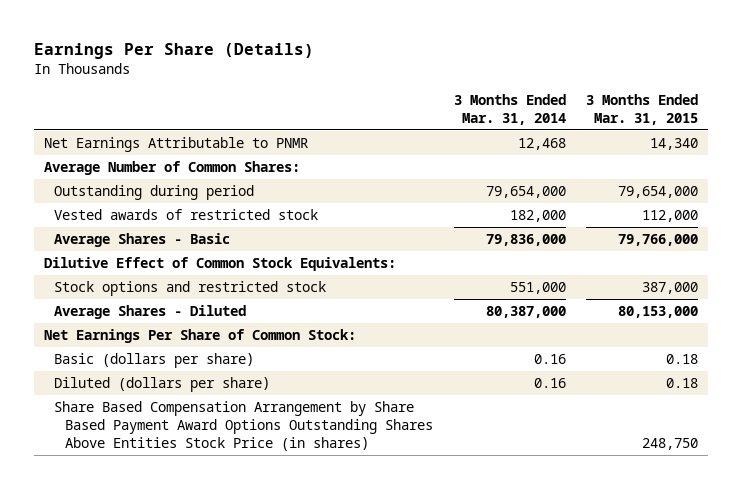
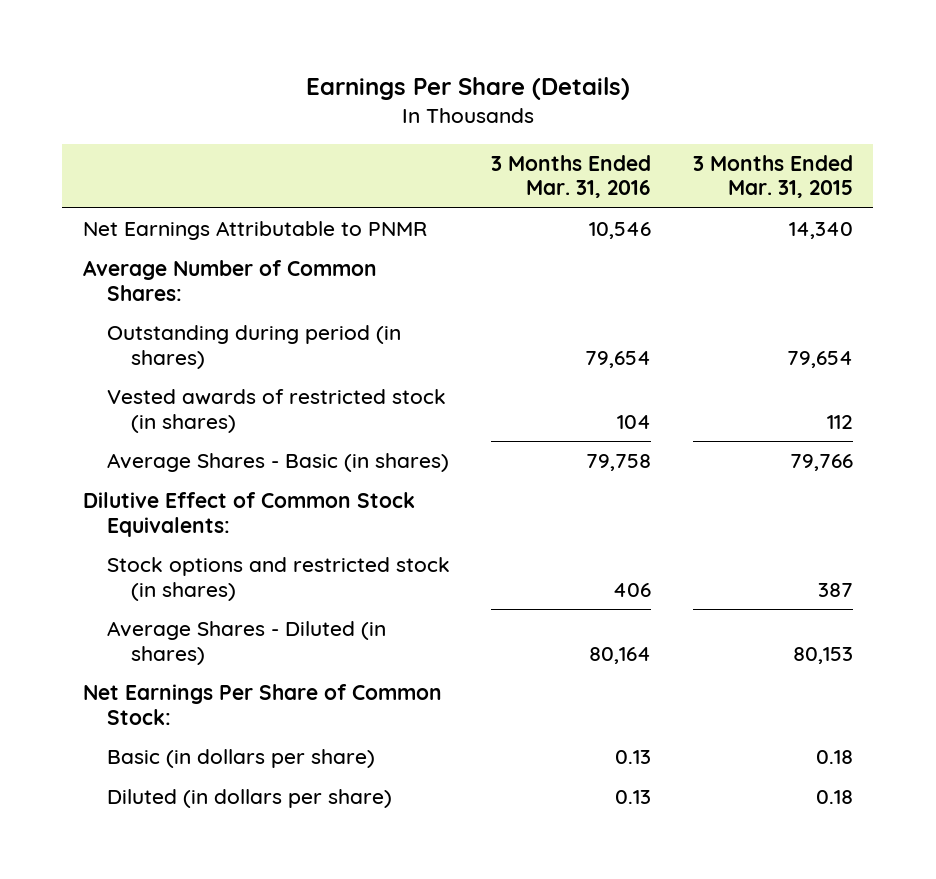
[453,93,566,125] 3 Months Ended Mar. 31, 2014 -> none
none -> [491,155,652,199] 3 Months Ended Mar. 31, 2016
[54,184,255,200] Outstanding during period -> [107,325,402,369] Outstanding during period (in shares)
[618,185,699,198] 79,654,000 -> [786,350,853,368] 79,654
[54,208,319,220] Vested awards of restricted stock -> [107,389,447,433] Vested awards of restricted stock (in shares)
[642,209,699,222] 112,000 -> [826,414,853,429] 112
[54,232,231,247] Average Shares - Basic -> [107,453,450,473] Average Shares - Basic (in shares)
[618,233,699,246] 79,766,000 -> [789,454,853,472] 79,766
[54,280,327,296] Stock options and restricted stock -> [107,557,451,601] Stock options and restricted stock (in shares)
[642,281,699,294] 387,000 -> [817,582,853,597] 387
[54,304,247,319] Average Shares - Diluted -> [107,621,387,665] Average Shares - Diluted (in shares)
[618,305,699,318] 80,153,000 -> [792,646,853,664] 80,153
[54,400,433,451] Share Based Compensation Arrangement by Share Based Payment Award Options Outstanding Shares Above Entities Stock Price (in shares) -> none
[54,352,255,368] Basic (dollars per share) -> [107,749,376,769] Basic (in dollars per share)
[54,376,271,392] Diluted (dollars per share) -> [107,789,393,809] Diluted (in dollars per share)

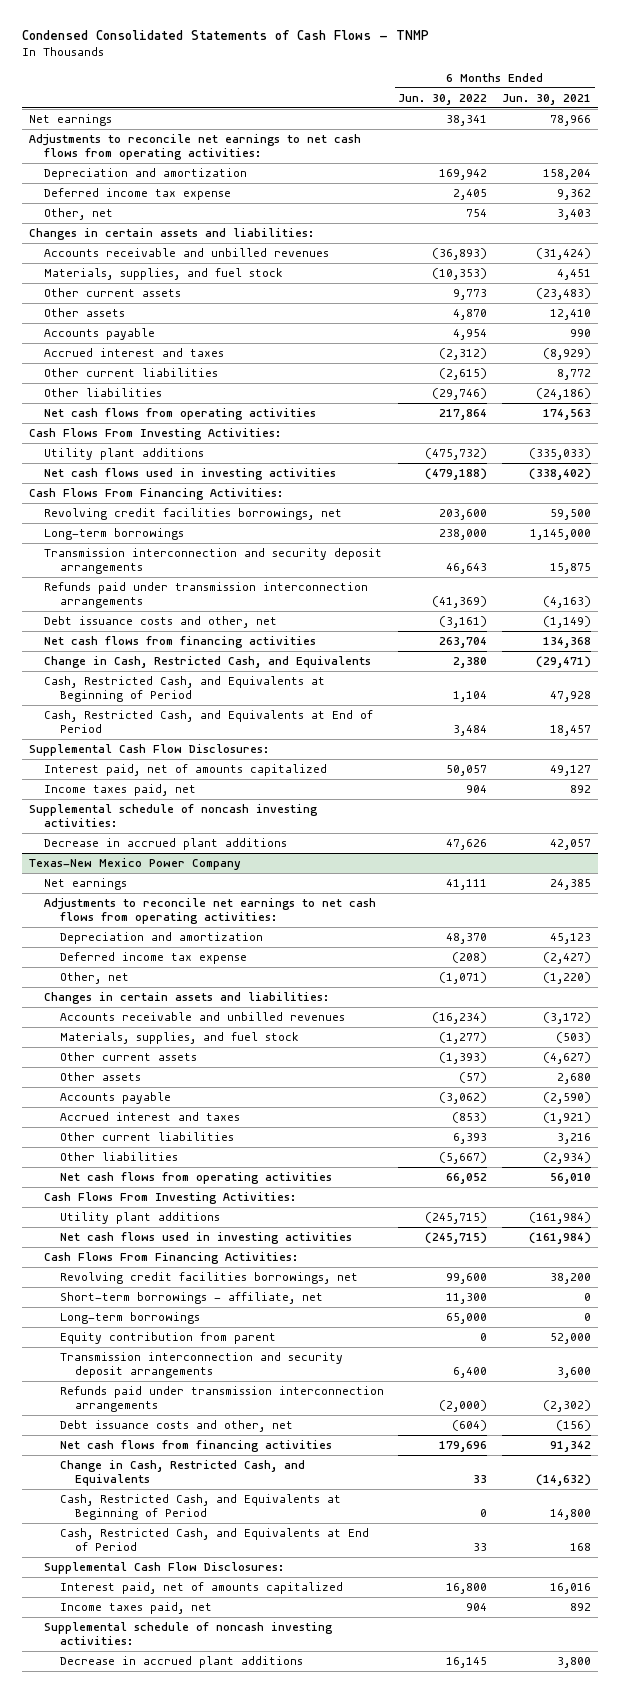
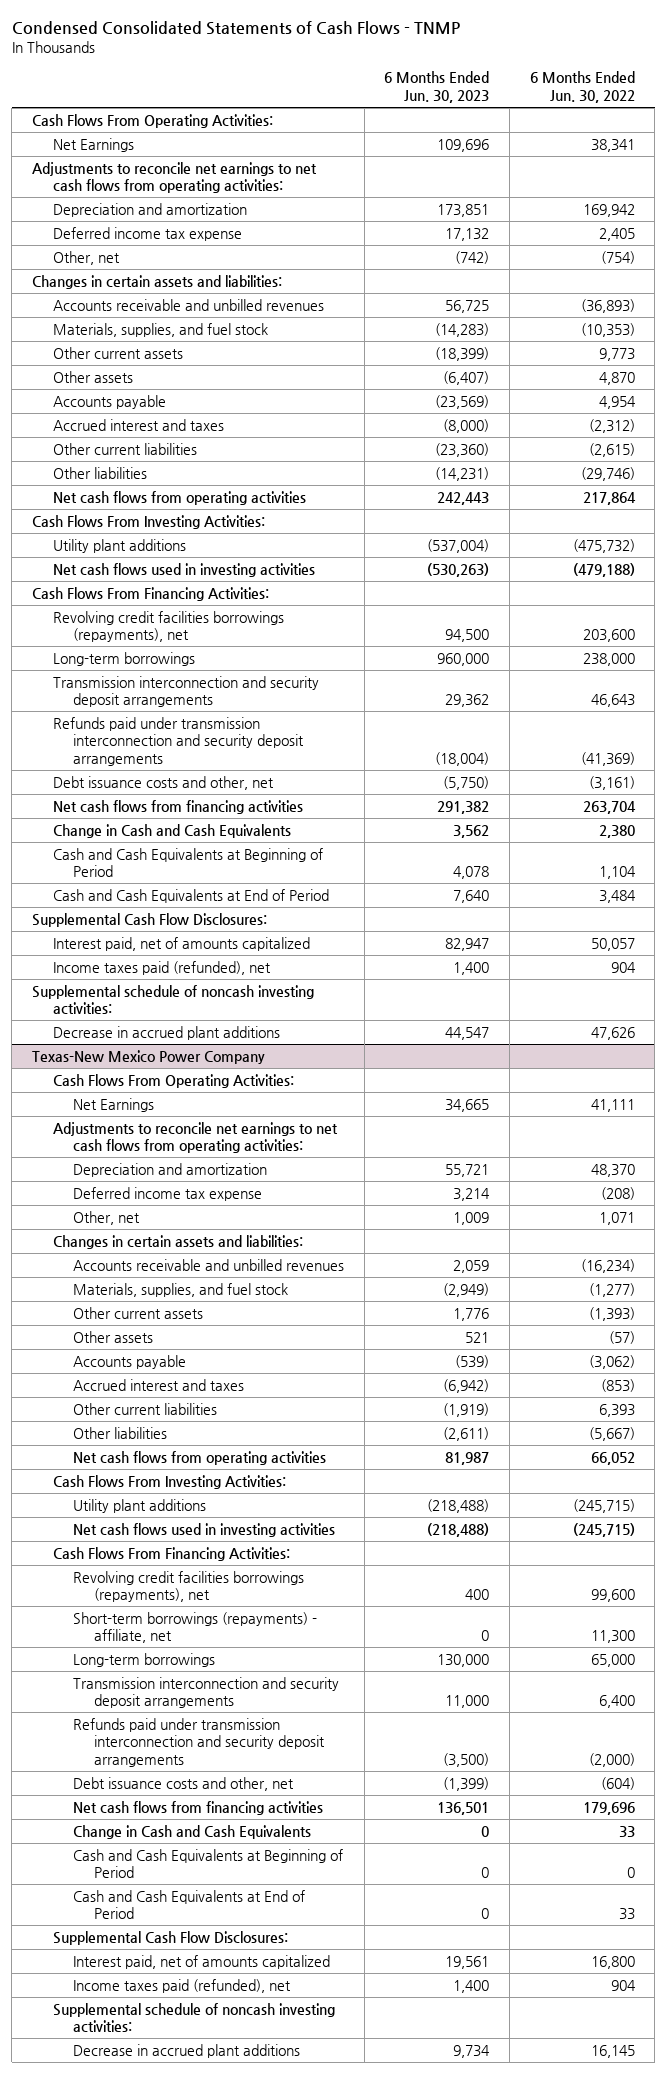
[502,93,592,105] Jun. 30, 2021 -> none
none -> [384,71,490,104] 6 Months Ended Jun. 30, 2023
none -> [32,113,274,128] Cash Flows From Operating Activities:
[28,113,112,126] Net earnings -> [52,137,134,152] Net Earnings
[466,208,488,217] 754 -> [600,250,635,264] (754)
[44,507,343,520] Revolving credit facilities borrowings, net -> [52,610,284,643] Revolving credit facilities borrowings (repayments), net
[44,581,369,608] Refunds paid under transmission interconnection arrangements -> [52,716,305,767] Refunds paid under transmission interconnection and security deposit arrangements
[44,655,372,668] Change in Cash, Restricted Cash, and Equivalents -> [52,823,291,838] Change in Cash and Cash Equivalents
[44,675,326,702] Cash, Restricted Cash, and Equivalents at Beginning of Period -> [52,847,323,878] Cash and Cash Equivalents at Beginning of Period
[44,709,374,733] Cash, Restricted Cash, and Equivalents at End of Period -> [52,888,329,903] Cash and Cash Equivalents at End of Period
[44,783,197,796] Income taxes paid, net -> [52,960,271,975] Income taxes paid (refunded), net
none -> [52,1073,294,1088] Cash Flows From Operating Activities:
[44,877,128,890] Net earnings -> [73,1097,155,1112] Net Earnings
[439,971,488,984] (1,071) -> [598,1211,635,1225] 1,071
[59,1271,358,1284] Revolving credit facilities borrowings, net -> [73,1570,305,1603] Revolving credit facilities borrowings (repayments), net
[59,1291,323,1304] Short-term borrowings - affiliate, net -> [73,1611,318,1644] Short-term borrowings (repayments) - affiliate, net
[59,1331,276,1344] Equity contribution from parent -> none
[59,1385,384,1412] Refunds paid under transmission interconnection arrangements -> [73,1717,326,1768] Refunds paid under transmission interconnection and security deposit arrangements
[59,1459,305,1486] Change in Cash, Restricted Cash, and Equivalents -> [73,1824,312,1839] Change in Cash and Cash Equivalents
[59,1493,341,1520] Cash, Restricted Cash, and Equivalents at Beginning of Period -> [73,1848,344,1879] Cash and Cash Equivalents at Beginning of Period
[59,1527,369,1551] Cash, Restricted Cash, and Equivalents at End of Period -> [73,1889,306,1920] Cash and Cash Equivalents at End of Period
[59,1601,212,1614] Income taxes paid, net -> [73,1978,292,1993] Income taxes paid (refunded), net

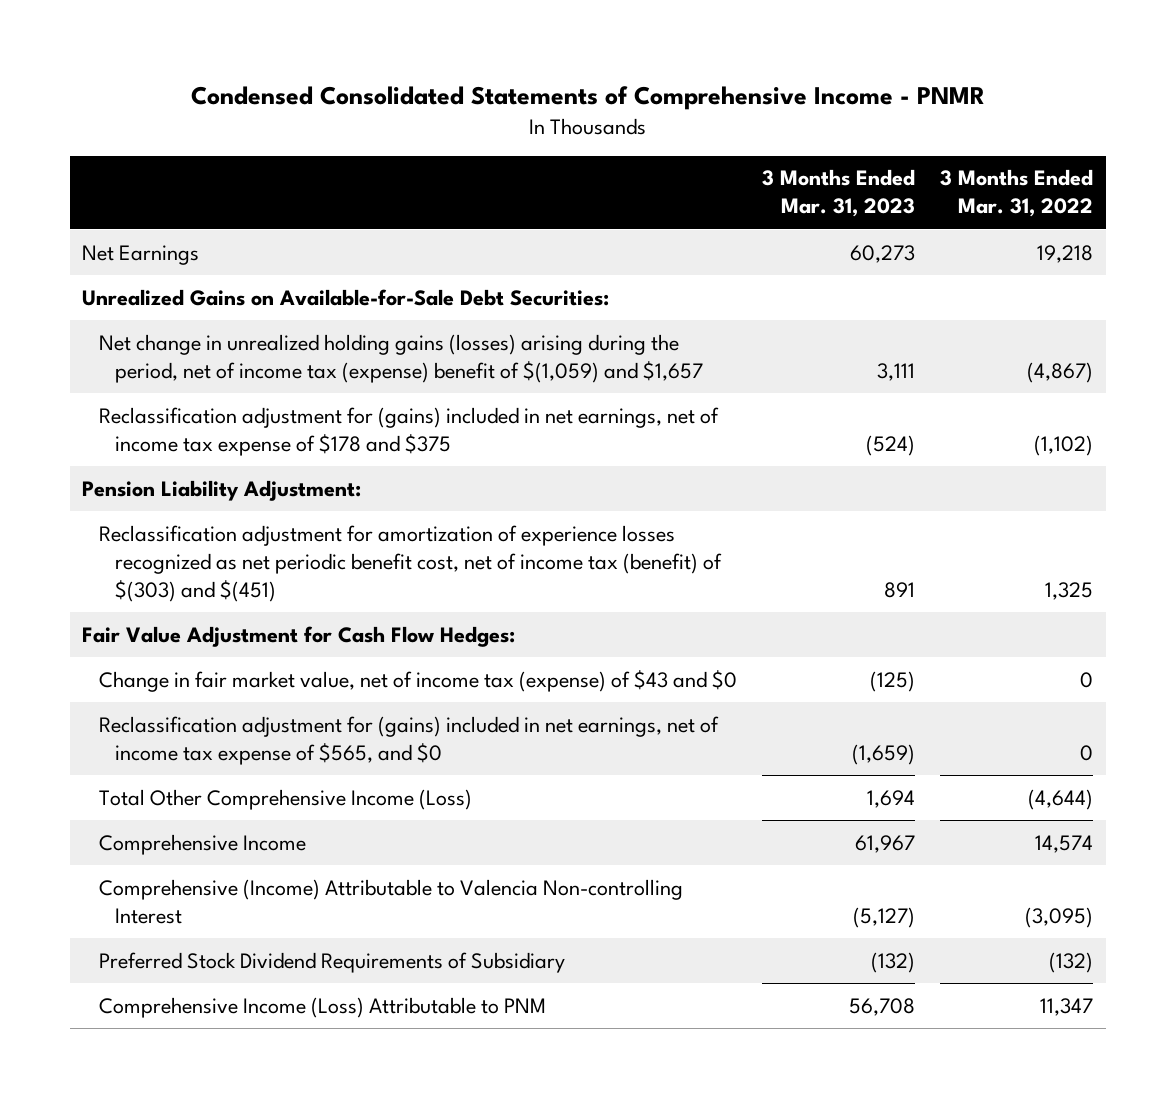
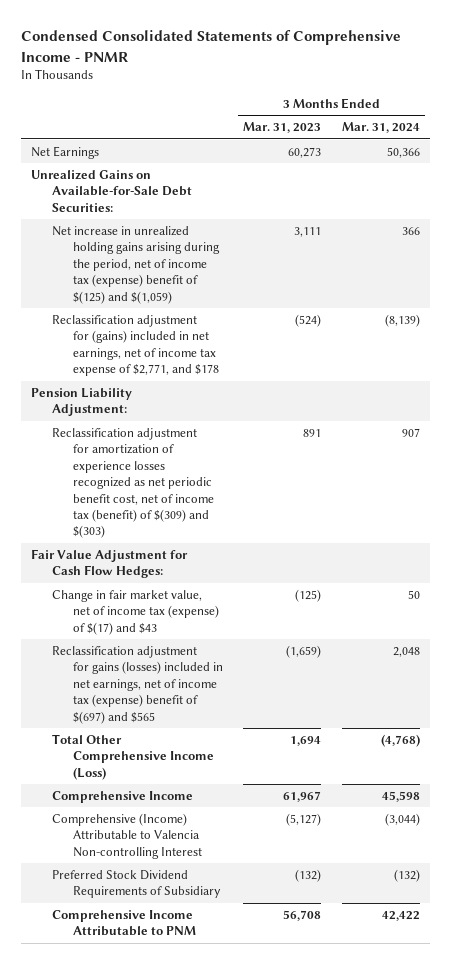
[940,169,1094,218] 3 Months Ended Mar. 31, 2022 -> none
none -> [341,122,420,134] Mar. 31, 2024
[98,333,704,383] Net change in unrealized holding gains (losses) arising during the period, net of income tax (expense) benefit of $(1,059) and $1,657 -> [52,225,220,304] Net increase in unrealized holding gains arising during the period, net of income tax (expense) benefit of $(125) and $(1,059)
[98,406,719,456] Reclassification adjustment for (gains) included in net earnings, net of income tax expense of $178 and $375 -> [52,314,219,377] Reclassification adjustment for (gains) included in net earnings, net of income tax expense of $2,771, and $178
[98,524,723,602] Reclassification adjustment for amortization of experience losses recognized as net periodic benefit cost, net of income tax (benefit) of $(303) and $(451) -> [52,427,214,539] Reclassification adjustment for amortization of experience losses recognized as net periodic benefit cost, net of income tax (benefit) of $(309) and $(303)
[98,669,737,692] Change in fair market value, net of income tax (expense) of $43 and $0 -> [52,589,219,635] Change in fair market value, net of income tax (expense) of $(17) and $43
[98,715,719,765] Reclassification adjustment for (gains) included in net earnings, net of income tax expense of $565, and $0 -> [52,645,223,724] Reclassification adjustment for gains (losses) included in net earnings, net of income tax (expense) benefit of $(697) and $565
[98,996,546,1018] Comprehensive Income (Loss) Attributable to PNM -> [52,909,196,937] Comprehensive Income Attributable to PNM

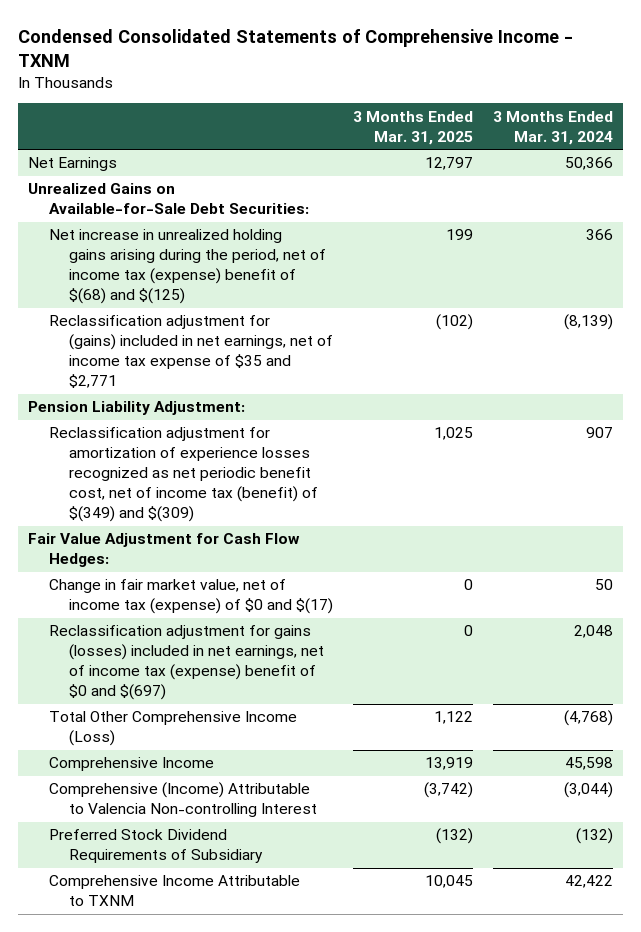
[21,30,402,62] Condensed Consolidated Statements of Comprehensive Income - PNMR -> [18,28,574,67] Condensed Consolidated Statements of Comprehensive Income - TXNM
[243,122,322,134] Mar. 31, 2023 -> none
none -> [352,110,473,145] 3 Months Ended Mar. 31, 2025
[52,225,220,304] Net increase in unrealized holding gains arising during the period, net of income tax (expense) benefit of $(125) and $(1,059) -> [48,229,326,305] Net increase in unrealized holding gains arising during the period, net of income tax (expense) benefit of $(68) and $(125)
[52,314,219,377] Reclassification adjustment for (gains) included in net earnings, net of income tax expense of $2,771, and $178 -> [48,315,333,389] Reclassification adjustment for (gains) included in net earnings, net of income tax expense of $35 and $2,771
[52,427,214,539] Reclassification adjustment for amortization of experience losses recognized as net periodic benefit cost, net of income tax (benefit) of $(309) and $(303) -> [48,427,318,523] Reclassification adjustment for amortization of experience losses recognized as net periodic benefit cost, net of income tax (benefit) of $(349) and $(309)
[52,589,219,635] Change in fair market value, net of income tax (expense) of $(17) and $43 -> [48,579,333,615] Change in fair market value, net of income tax (expense) of $0 and $(17)
[52,645,223,724] Reclassification adjustment for gains (losses) included in net earnings, net of income tax (expense) benefit of $(697) and $565 -> [48,625,324,701] Reclassification adjustment for gains (losses) included in net earnings, net of income tax (expense) benefit of $0 and $(697)
[52,909,196,937] Comprehensive Income Attributable to PNM -> [48,875,300,907] Comprehensive Income Attributable to TXNM

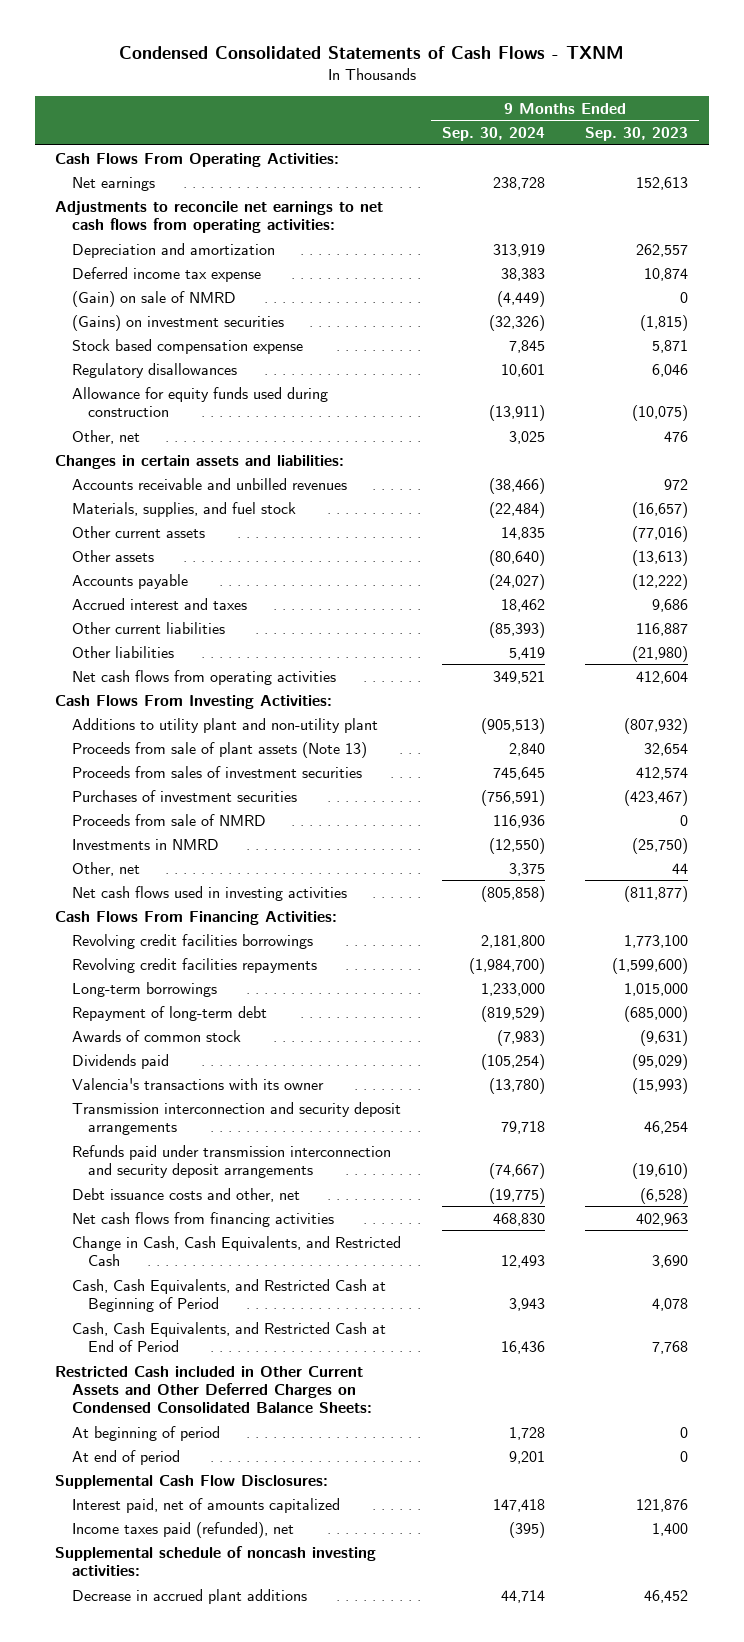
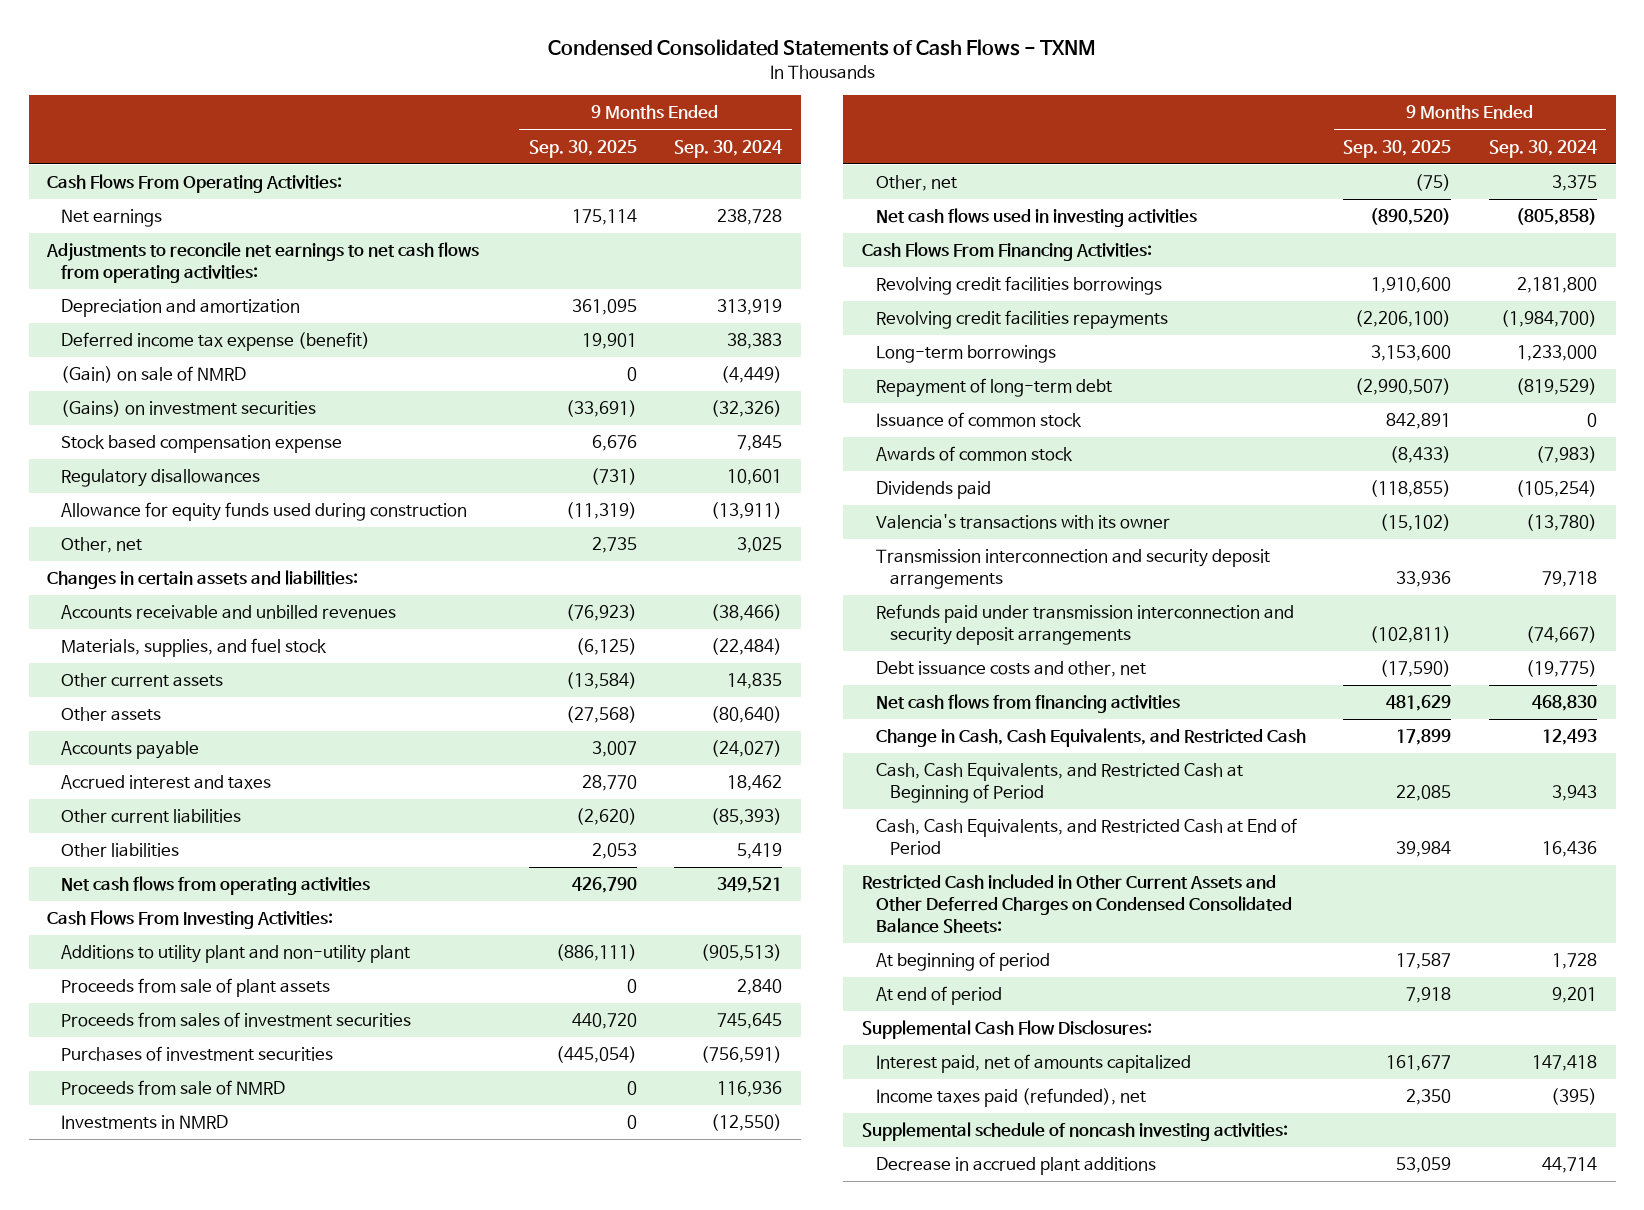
[585,126,689,141] Sep. 30, 2023 -> none
none -> [528,139,637,158] Sep. 30, 2025
[71,266,261,282] Deferred income tax expense -> [61,332,371,352] Deferred income tax expense (benefit)
[71,741,367,758] Proceeds from sale of plant assets (Note 13) -> [61,978,331,998] Proceeds from sale of plant assets
none -> [876,412,1083,428] Issuance of common stock

